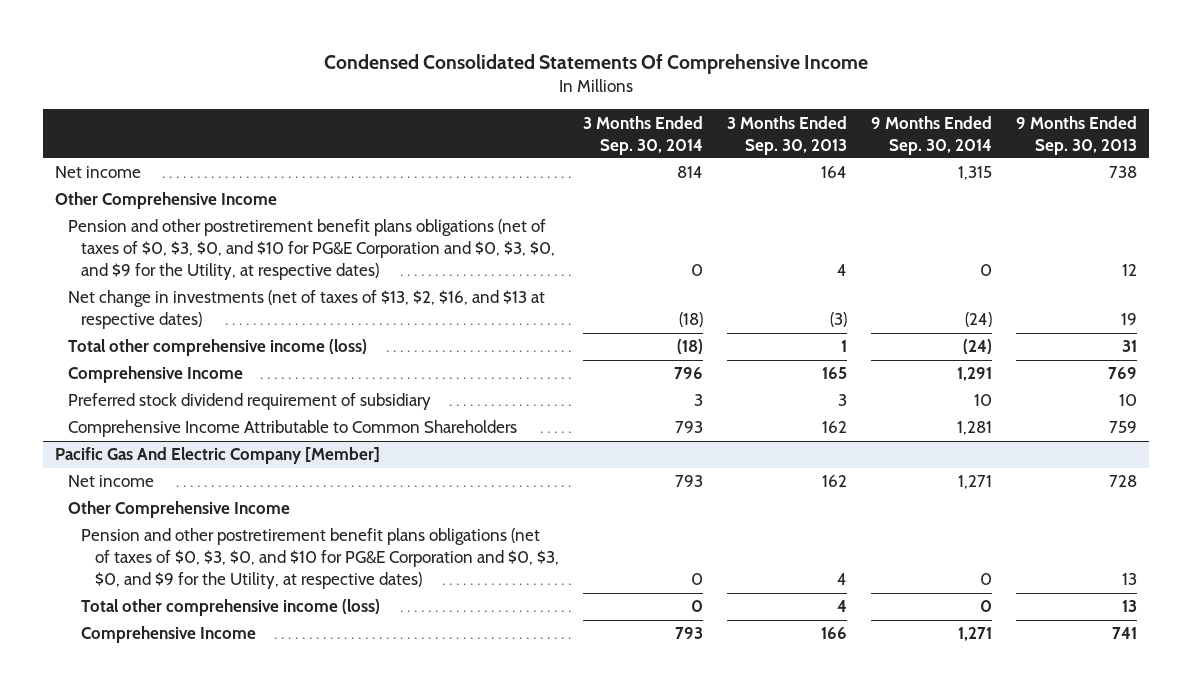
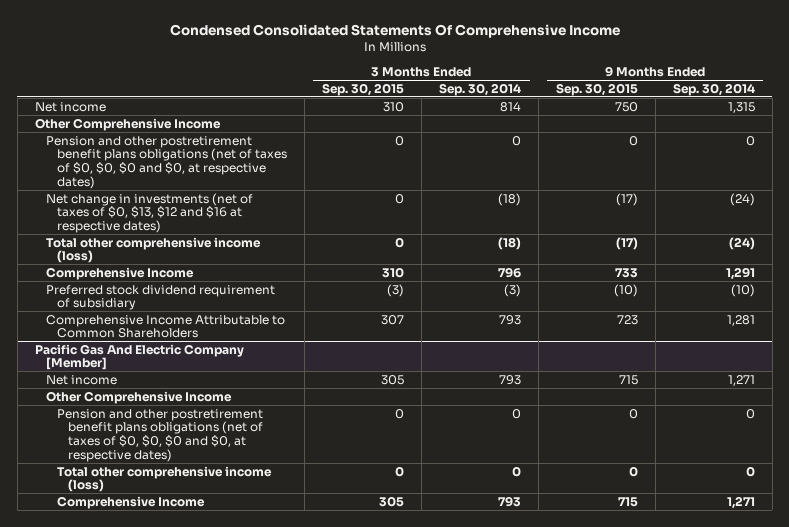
[726,115,847,155] 3 Months Ended Sep. 30, 2013 -> none
[1015,115,1137,155] 9 Months Ended Sep. 30, 2013 -> none
none -> [321,82,404,96] Sep. 30, 2015
none -> [555,82,638,96] Sep. 30, 2015
[68,219,556,281] Pension and other postretirement benefit plans obligations (net of taxes of $0, $3, $0, and $10 for PG&E Corporation and $0, $3, $0, and $9 for the Utility, at respective dates) -> [45,135,287,189] Pension and other postretirement benefit plans obligations (net of taxes of $0, $0, $0 and $0, at respective dates)
[68,290,546,330] Net change in investments (net of taxes of $13, $2, $16, and $13 at respective dates) -> [45,192,253,234] Net change in investments (net of taxes of $0, $13, $12 and $16 at respective dates)
[693,394,703,407] 3 -> [503,283,521,297] (3)
[973,394,992,407] 10 -> [730,283,755,297] (10)
[81,528,559,590] Pension and other postretirement benefit plans obligations (net of taxes of $0, $3, $0, and $10 for PG&E Corporation and $0, $3, $0, and $9 for the Utility, at respective dates) -> [56,408,263,462] Pension and other postretirement benefit plans obligations (net of taxes of $0, $0, $0 and $0, at respective dates)

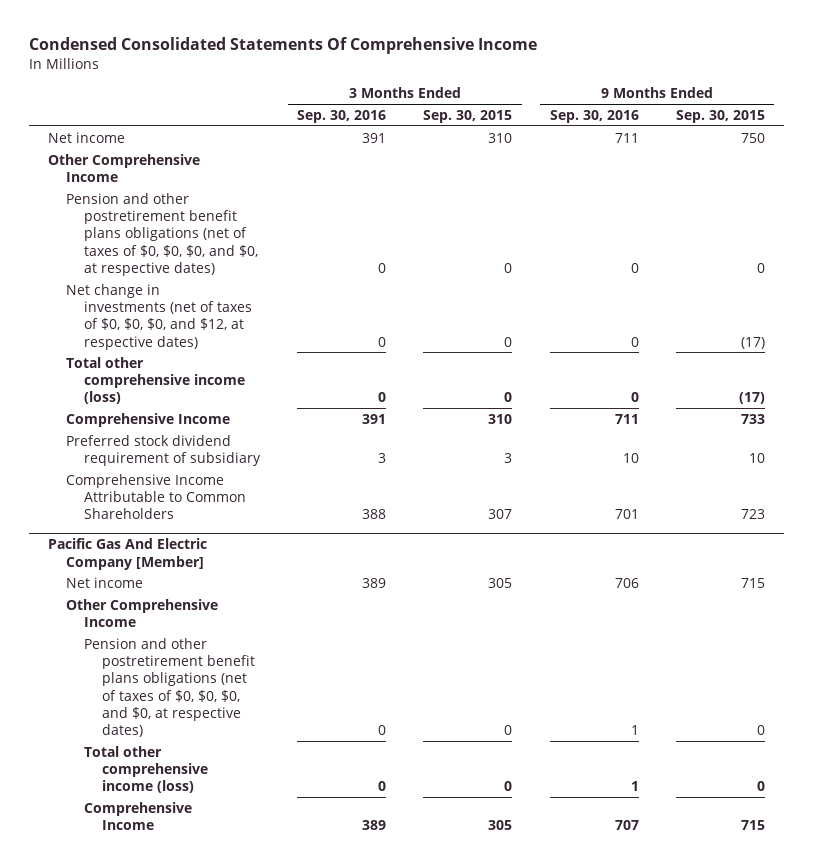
[438,82,521,96] Sep. 30, 2014 -> none
[672,82,755,96] Sep. 30, 2014 -> none
none -> [297,109,387,123] Sep. 30, 2016
none -> [549,109,639,123] Sep. 30, 2016
[45,135,287,189] Pension and other postretirement benefit plans obligations (net of taxes of $0, $0, $0 and $0, at respective dates) -> [65,192,258,276] Pension and other postretirement benefit plans obligations (net of taxes of $0, $0, $0, and $0, at respective dates)
[45,192,253,234] Net change in investments (net of taxes of $0, $13, $12 and $16 at respective dates) -> [65,283,252,350] Net change in investments (net of taxes of $0, $0, $0, and $12, at respective dates)
[386,283,404,297] (3) -> [504,452,513,463] 3
[613,283,638,297] (10) -> [749,452,766,463] 10
[56,408,263,462] Pension and other postretirement benefit plans obligations (net of taxes of $0, $0, $0 and $0, at respective dates) -> [83,637,255,738] Pension and other postretirement benefit plans obligations (net of taxes of $0, $0, $0, and $0, at respective dates)

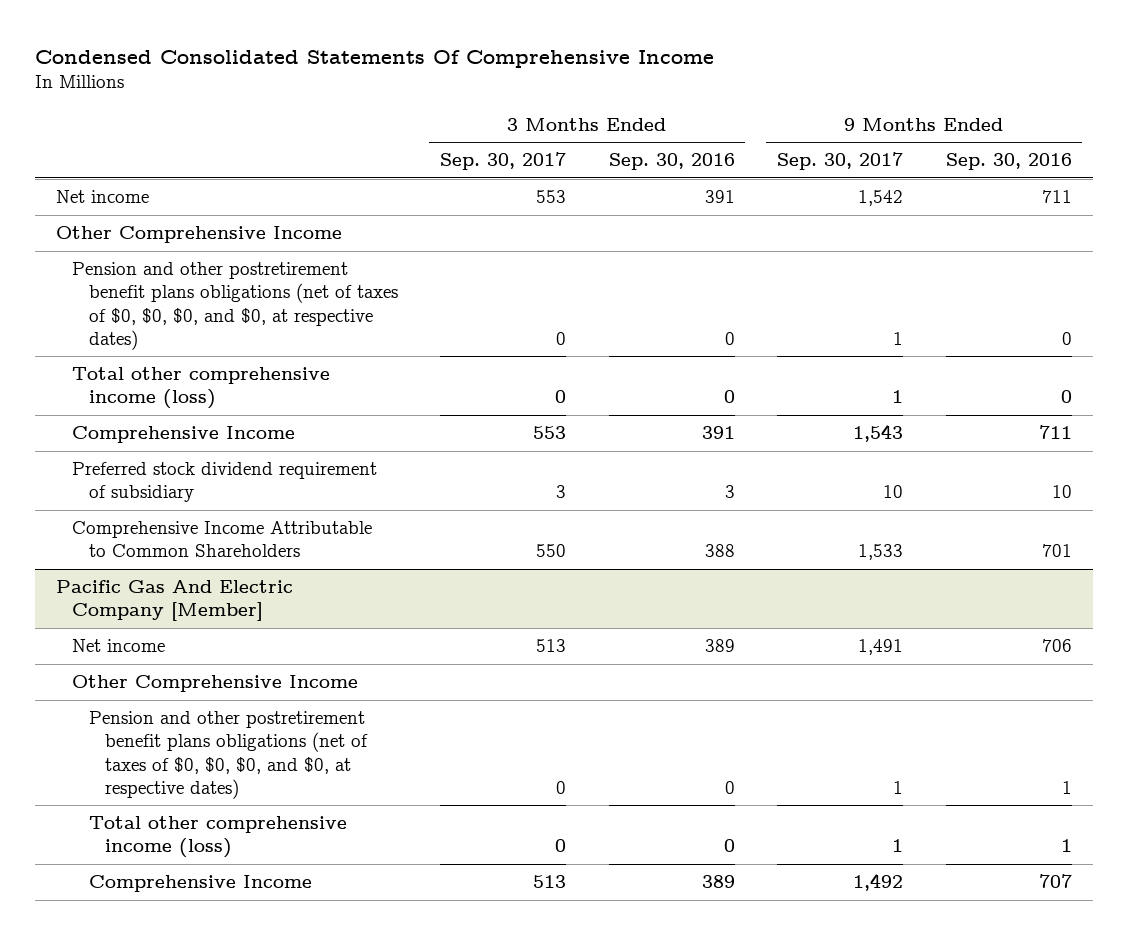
[423,109,513,123] Sep. 30, 2015 -> none
[676,109,766,123] Sep. 30, 2015 -> none
none -> [440,152,567,171] Sep. 30, 2017
none -> [777,152,904,171] Sep. 30, 2017
[65,283,252,350] Net change in investments (net of taxes of $0, $0, $0, and $12, at respective dates) -> none

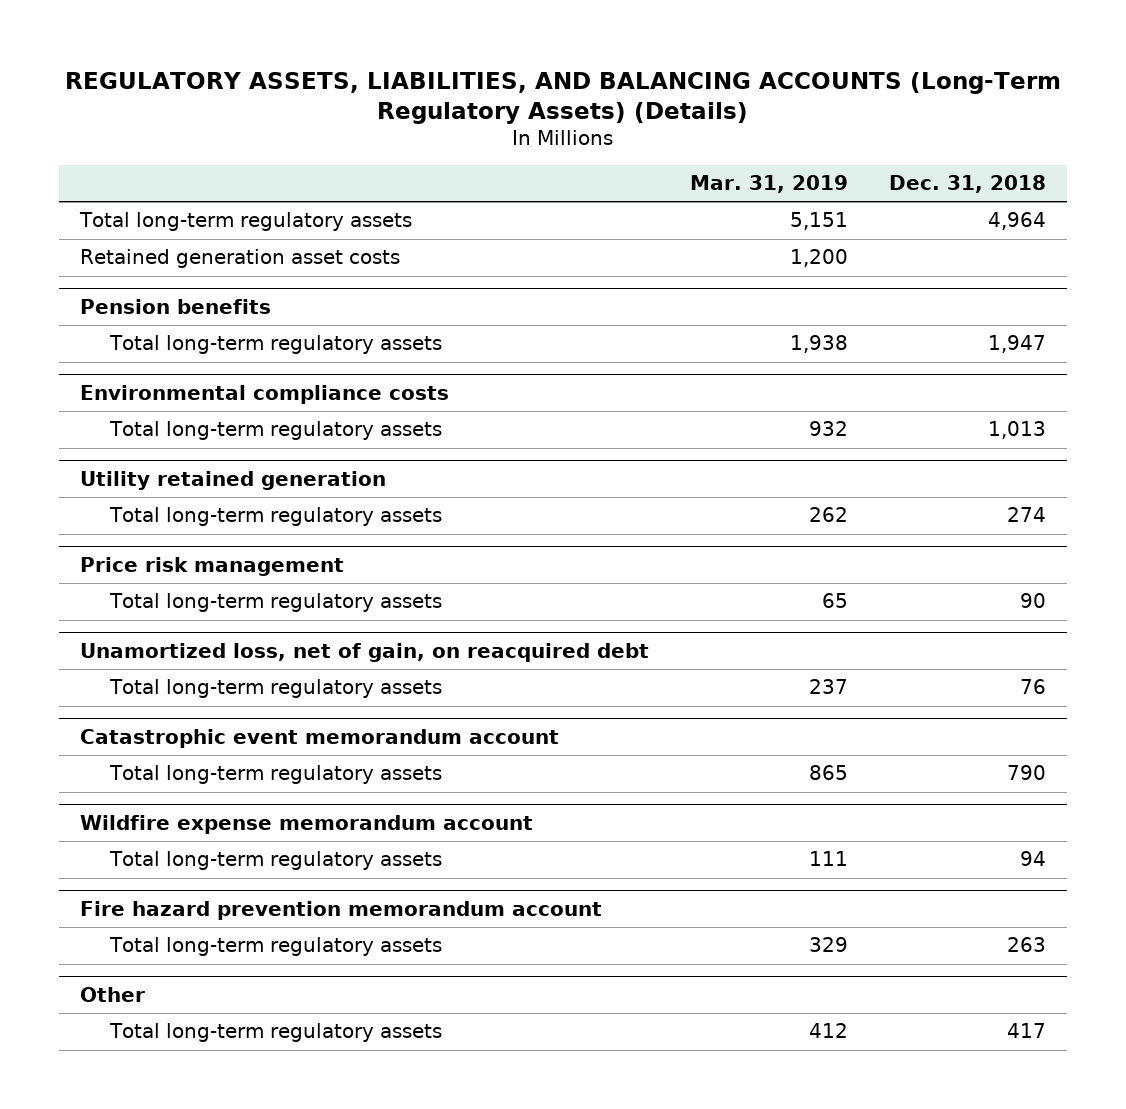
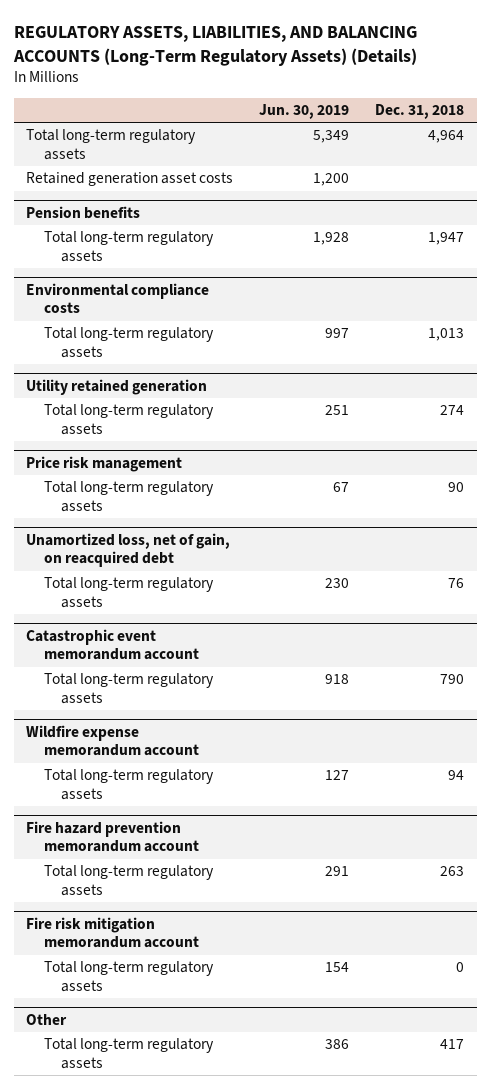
[689,175,848,194] Mar. 31, 2019 -> none
none -> [259,104,350,120] Jun. 30, 2019
none -> [26,916,199,949] Fire risk mitigation memorandum account
none -> [43,961,214,993] Total long-term regulatory assets

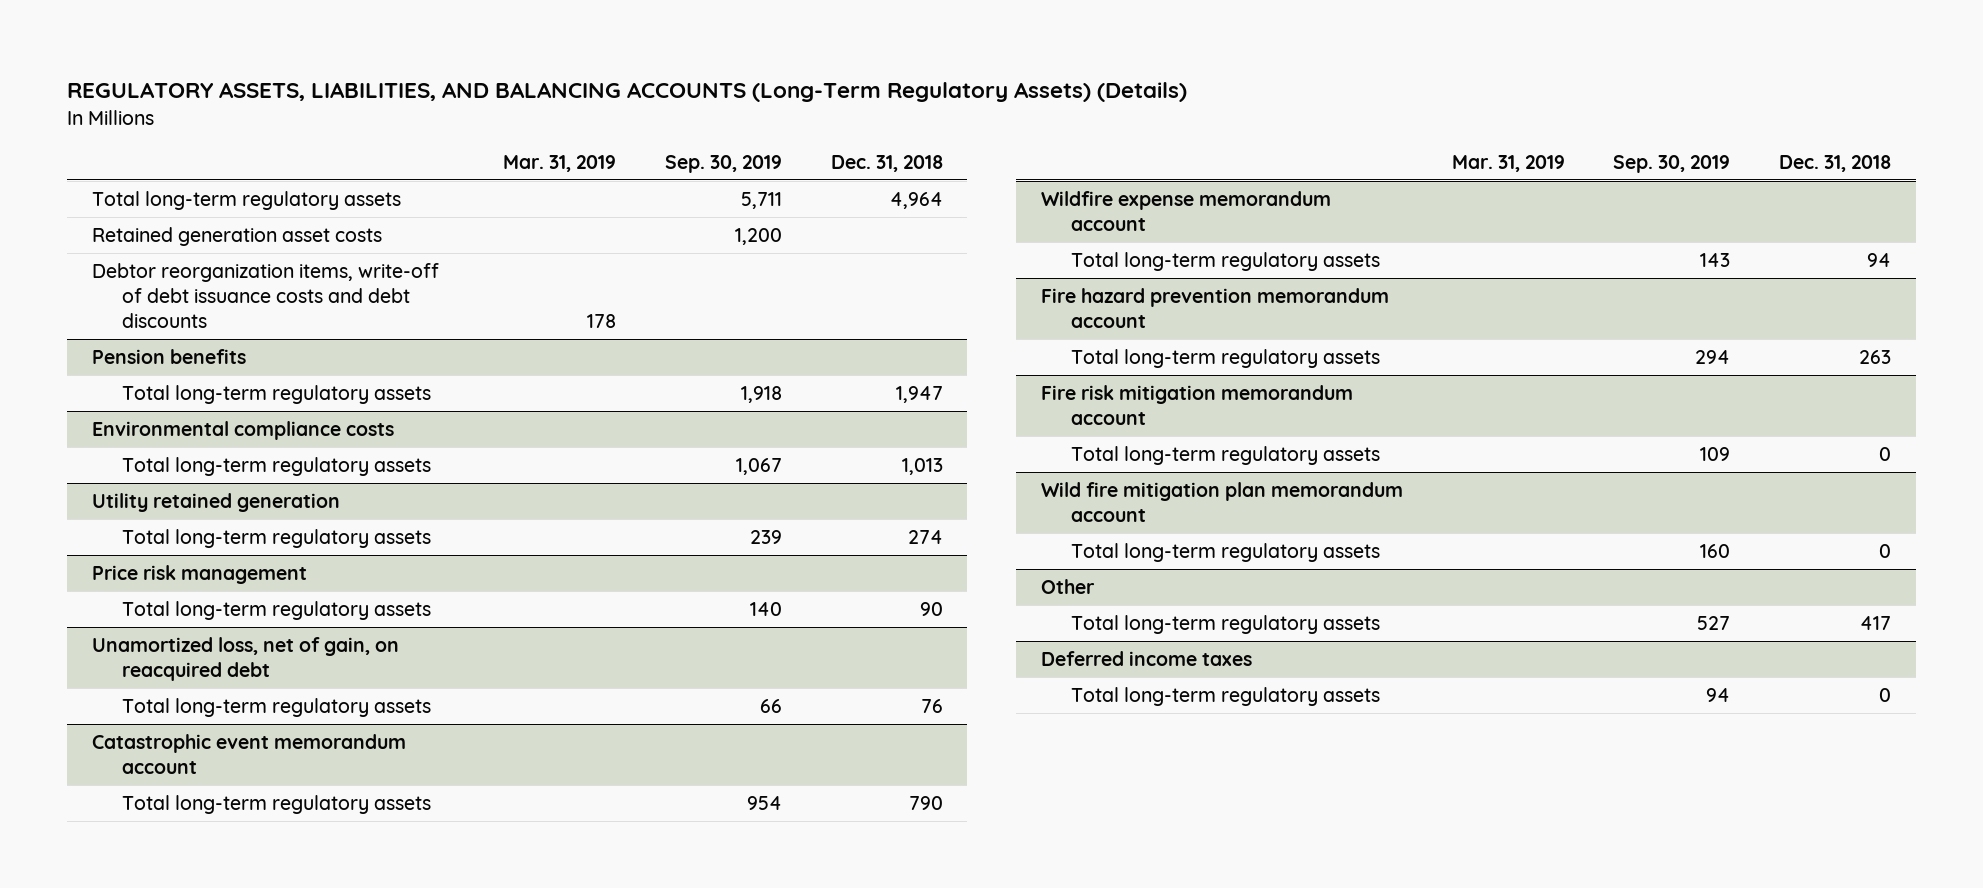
[259,104,350,120] Jun. 30, 2019 -> none
none -> [502,155,616,173] Mar. 31, 2019
none -> [664,155,782,174] Sep. 30, 2019
none -> [91,262,439,328] Debtor reorganization items, write-off of debt issuance costs and debt discounts
none -> [1040,481,1403,522] Wild fire mitigation plan memorandum account
none -> [1070,542,1380,562] Total long-term regulatory assets
none -> [1040,650,1252,666] Deferred income taxes
none -> [1070,686,1380,706] Total long-term regulatory assets

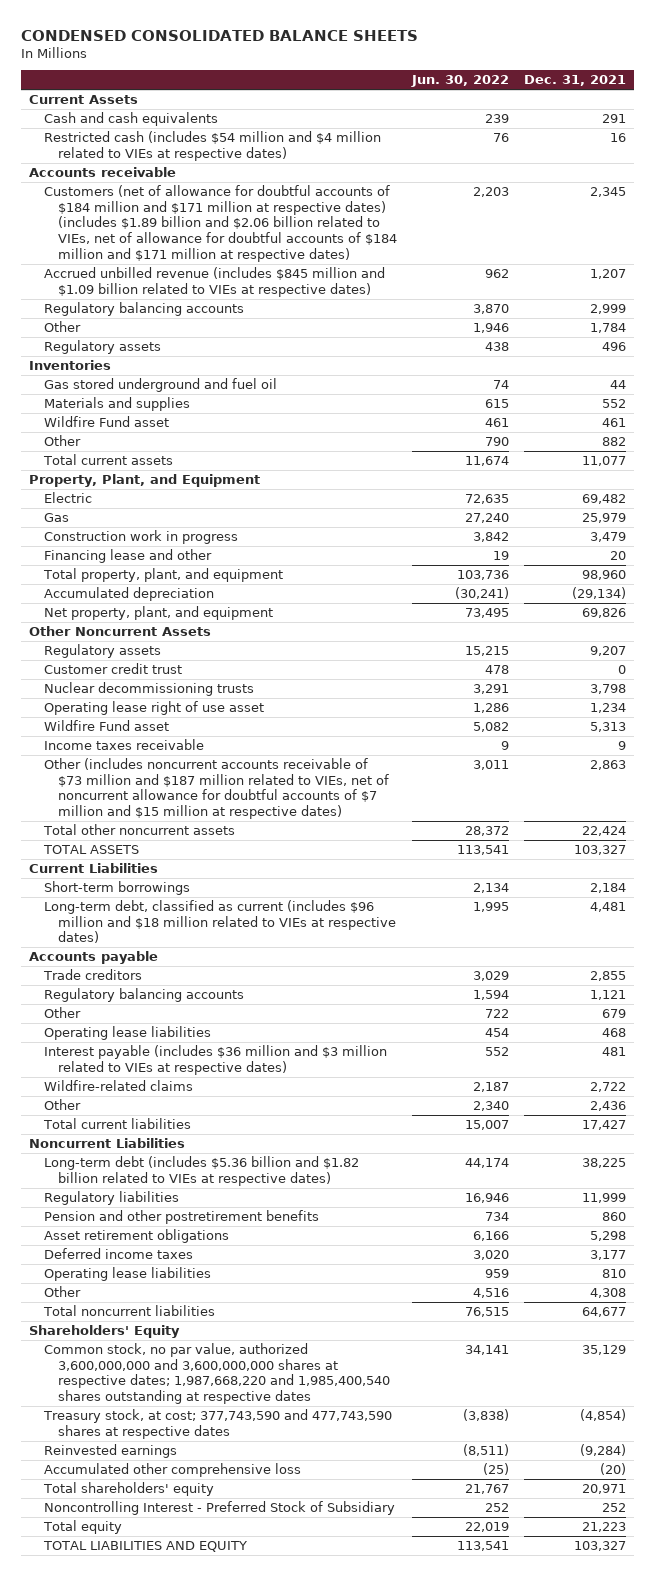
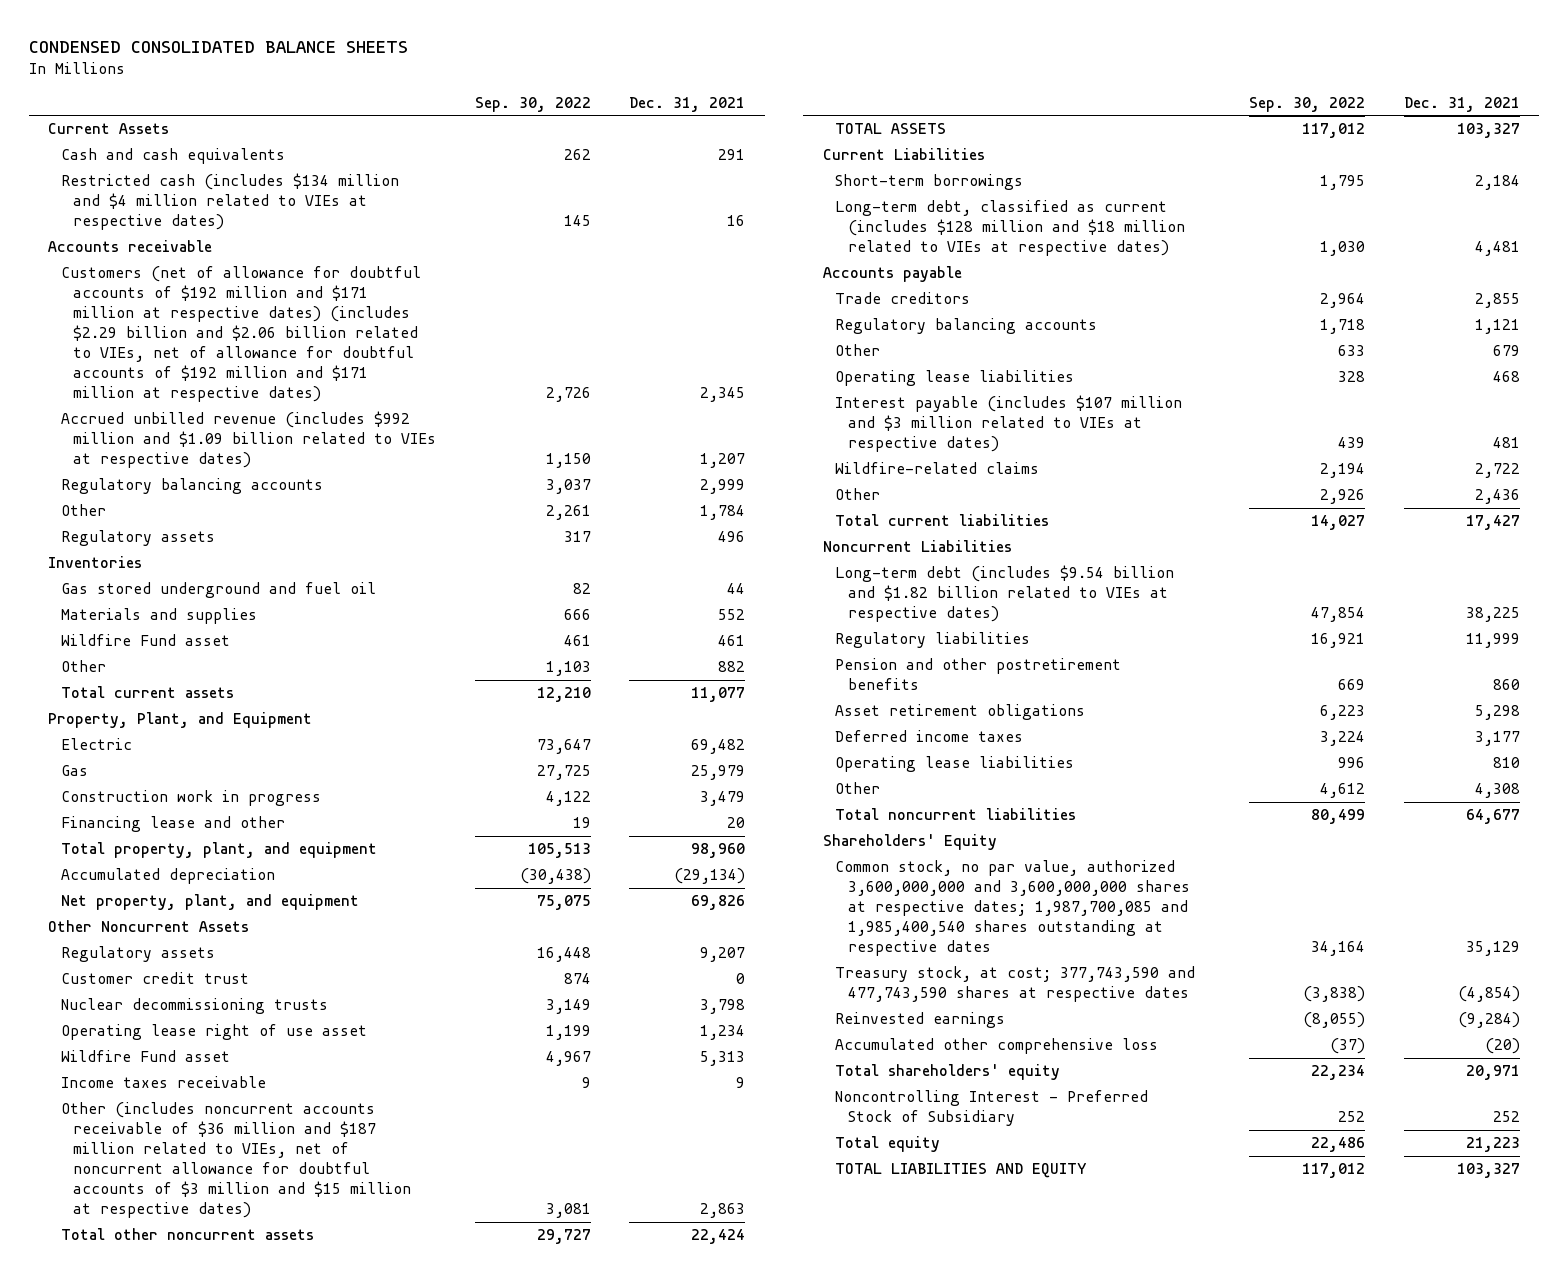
[411,75,510,88] Jun. 30, 2022 -> none
none -> [474,96,591,112] Sep. 30, 2022
[43,131,381,161] Restricted cash (includes $54 million and $4 million related to VIEs at respective dates) -> [60,173,399,231] Restricted cash (includes $134 million and $4 million related to VIEs at respective dates)
[43,185,398,262] Customers (net of allowance for doubtful accounts of $184 million and $171 million at respective dates) (includes $1.89 billion and $2.06 billion related to VIEs, net of allowance for doubtful accounts of $184 million and $171 million at respective dates) -> [60,266,421,403] Customers (net of allowance for doubtful accounts of $192 million and $171 million at respective dates) (includes $2.29 billion and $2.06 billion related to VIEs, net of allowance for doubtful accounts of $192 million and $171 million at respective dates)
[43,267,385,297] Accrued unbilled revenue (includes $845 million and $1.09 billion related to VIEs at respective dates) -> [60,411,437,469] Accrued unbilled revenue (includes $992 million and $1.09 billion related to VIEs at respective dates)
[43,758,390,819] Other (includes noncurrent accounts receivable of $73 million and $187 million related to VIEs, net of noncurrent allowance for doubtful accounts of $7 million and $15 million at respective dates) -> [60,1102,412,1219] Other (includes noncurrent accounts receivable of $36 million and $187 million related to VIEs, net of noncurrent allowance for doubtful accounts of $3 million and $15 million at respective dates)
[43,900,397,944] Long-term debt, classified as current (includes $96 million and $18 million related to VIEs at respective dates) -> [835,200,1185,257] Long-term debt, classified as current (includes $128 million and $18 million related to VIEs at respective dates)
[43,1045,387,1075] Interest payable (includes $36 million and $3 million related to VIEs at respective dates) -> [835,395,1183,453] Interest payable (includes $107 million and $3 million related to VIEs at respective dates)
[43,1156,359,1186] Long-term debt (includes $5.36 billion and $1.82 billion related to VIEs at respective dates) -> [835,565,1175,623] Long-term debt (includes $9.54 billion and $1.82 billion related to VIEs at respective dates)
[43,1343,391,1404] Common stock, no par value, authorized 3,600,000,000 and 3,600,000,000 shares at respective dates; 1,987,668,220 and 1,985,400,540 shares outstanding at respective dates -> [835,860,1190,957] Common stock, no par value, authorized 3,600,000,000 and 3,600,000,000 shares at respective dates; 1,987,700,085 and 1,985,400,540 shares outstanding at respective dates

